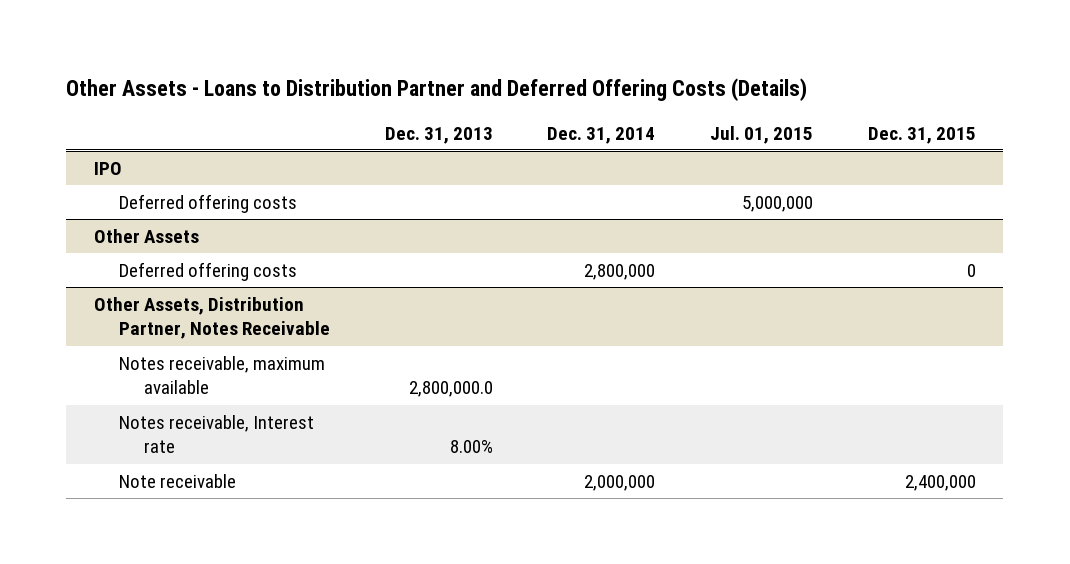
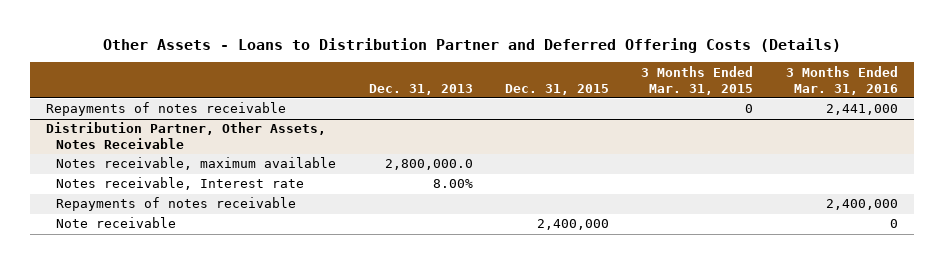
[547,126,656,144] Dec. 31, 2014 -> none
[710,125,814,144] Jul. 01, 2015 -> none
none -> [641,65,754,95] 3 Months Ended Mar. 31, 2015
none -> [785,65,898,95] 3 Months Ended Mar. 31, 2016
[93,162,122,176] IPO -> none
[118,194,297,214] Deferred offering costs -> none
[93,229,199,244] Other Assets -> none
[118,262,297,282] Deferred offering costs -> none
none -> [46,102,287,117] Repayments of notes receivable
[93,297,330,340] Other Assets, Distribution Partner, Notes Receivable -> [46,122,327,150] Distribution Partner, Other Assets, Notes Receivable
none -> [56,197,297,212] Repayments of notes receivable

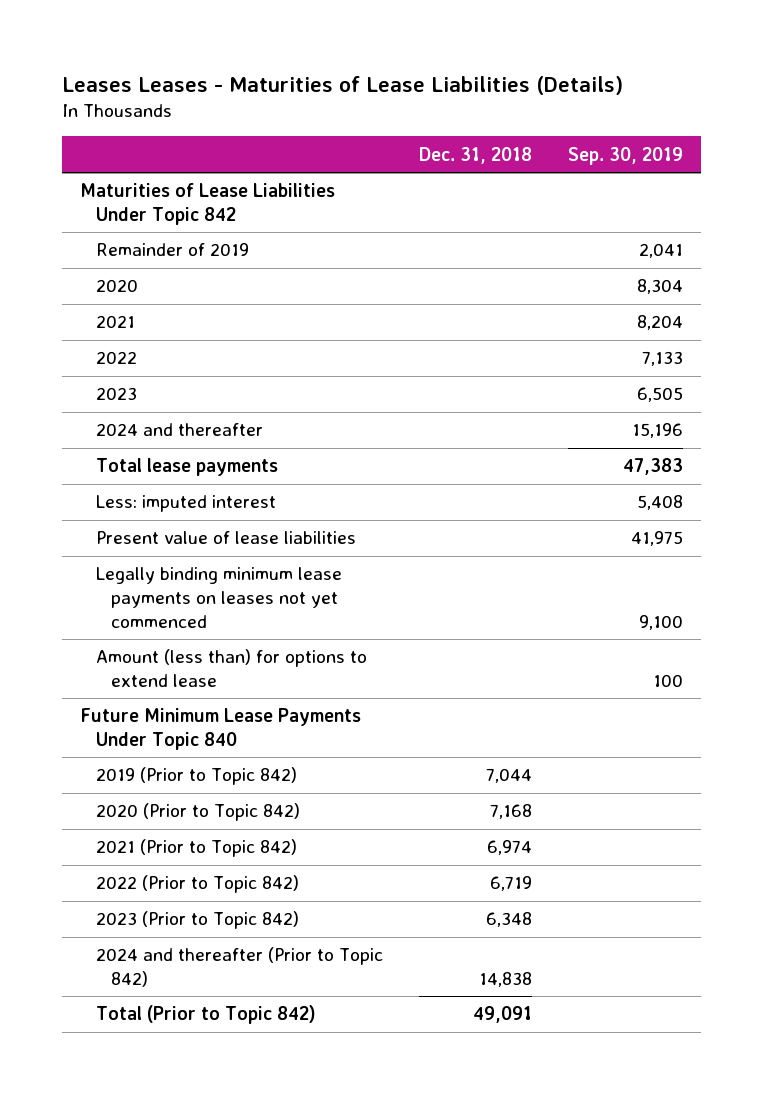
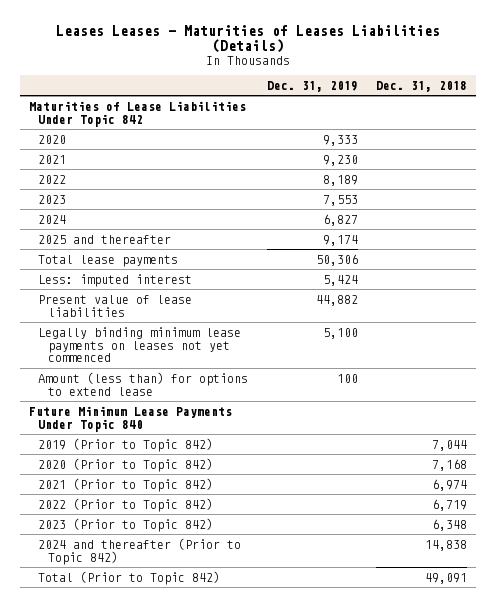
[62,75,624,95] Leases Leases - Maturities of Lease Liabilities (Details) -> [55,24,440,54] Leases Leases - Maturities of Leases Liabilities (Details)
[567,146,683,165] Sep. 30, 2019 -> none
none -> [266,81,358,93] Dec. 31, 2019
[95,243,249,257] Remainder of 2019 -> none
none -> [38,214,67,224] 2024
[95,423,263,437] 2024 and thereafter -> [38,234,172,244] 2025 and thereafter

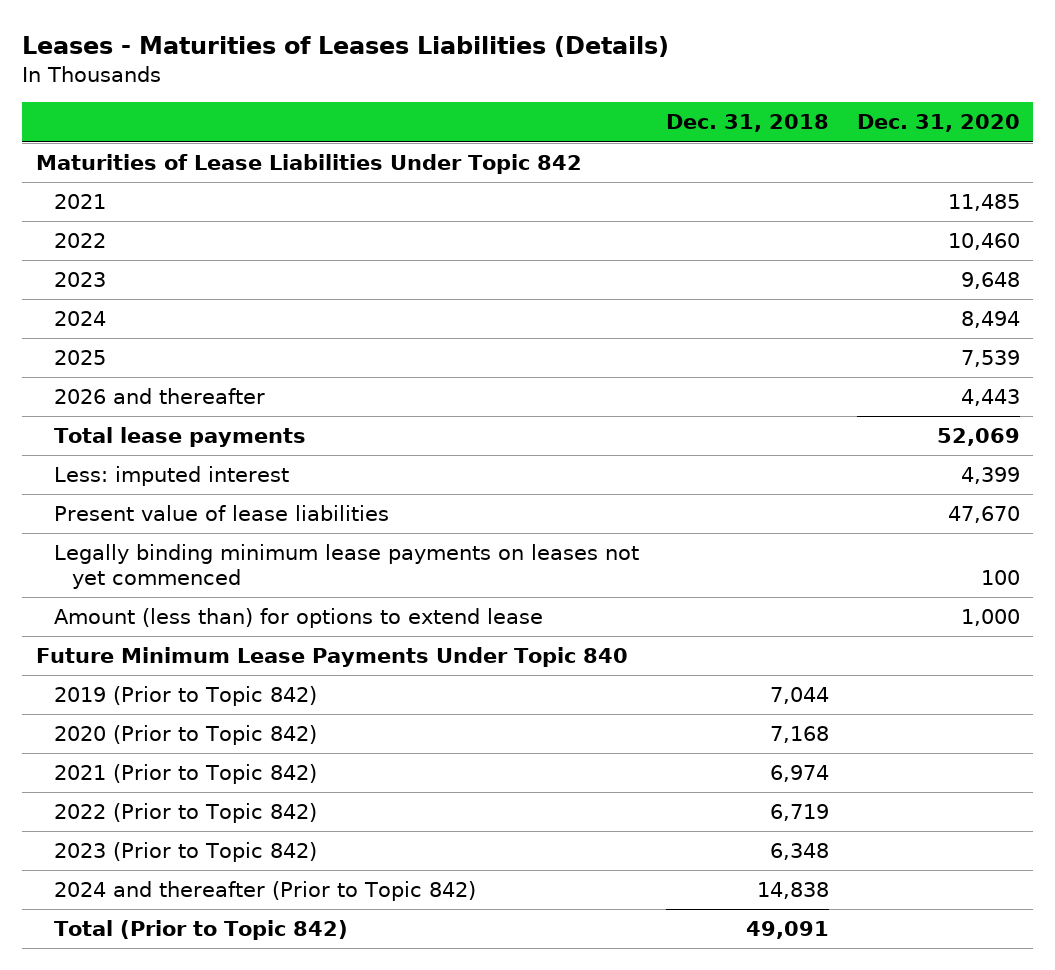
[55,24,440,54] Leases Leases - Maturities of Leases Liabilities (Details) -> [22,36,670,58] Leases - Maturities of Leases Liabilities (Details)
[266,81,358,93] Dec. 31, 2019 -> none
none -> [856,114,1020,133] Dec. 31, 2020
[38,134,67,144] 2020 -> none
none -> [53,350,106,366] 2025
[38,234,172,244] 2025 and thereafter -> [53,388,265,405] 2026 and thereafter

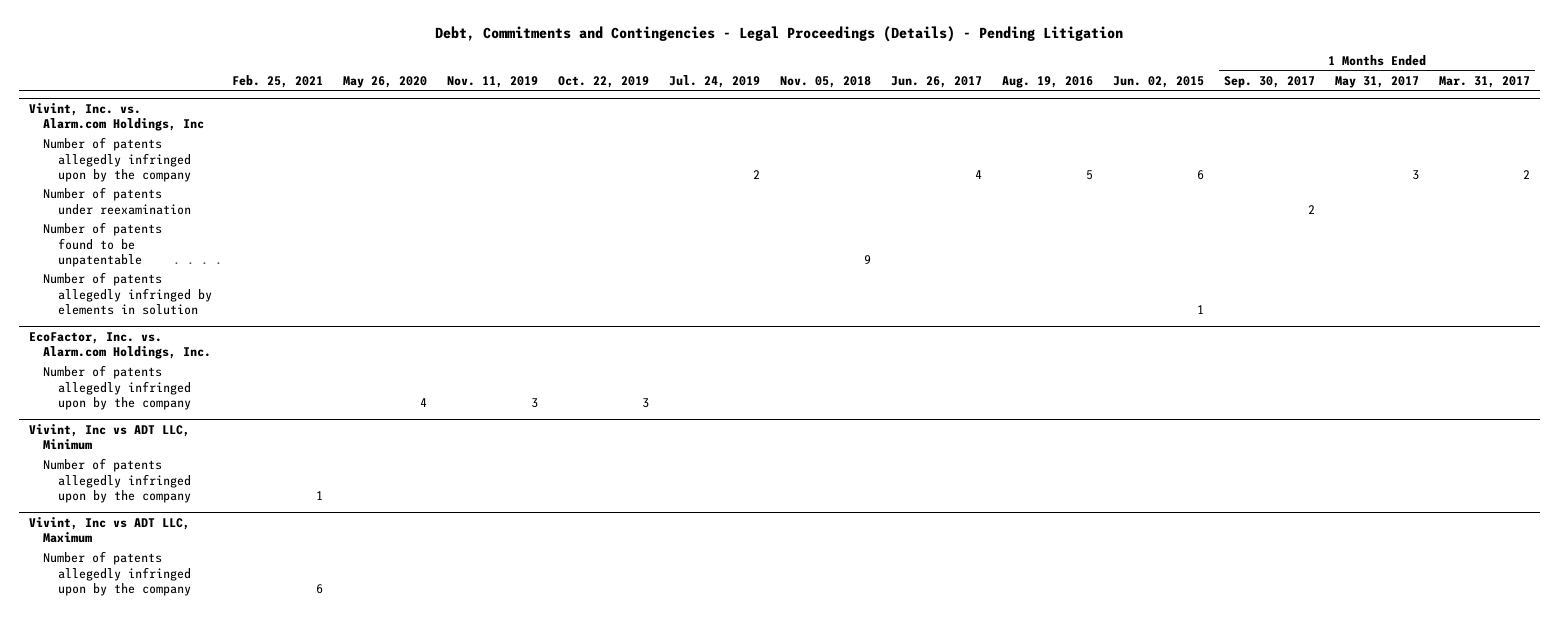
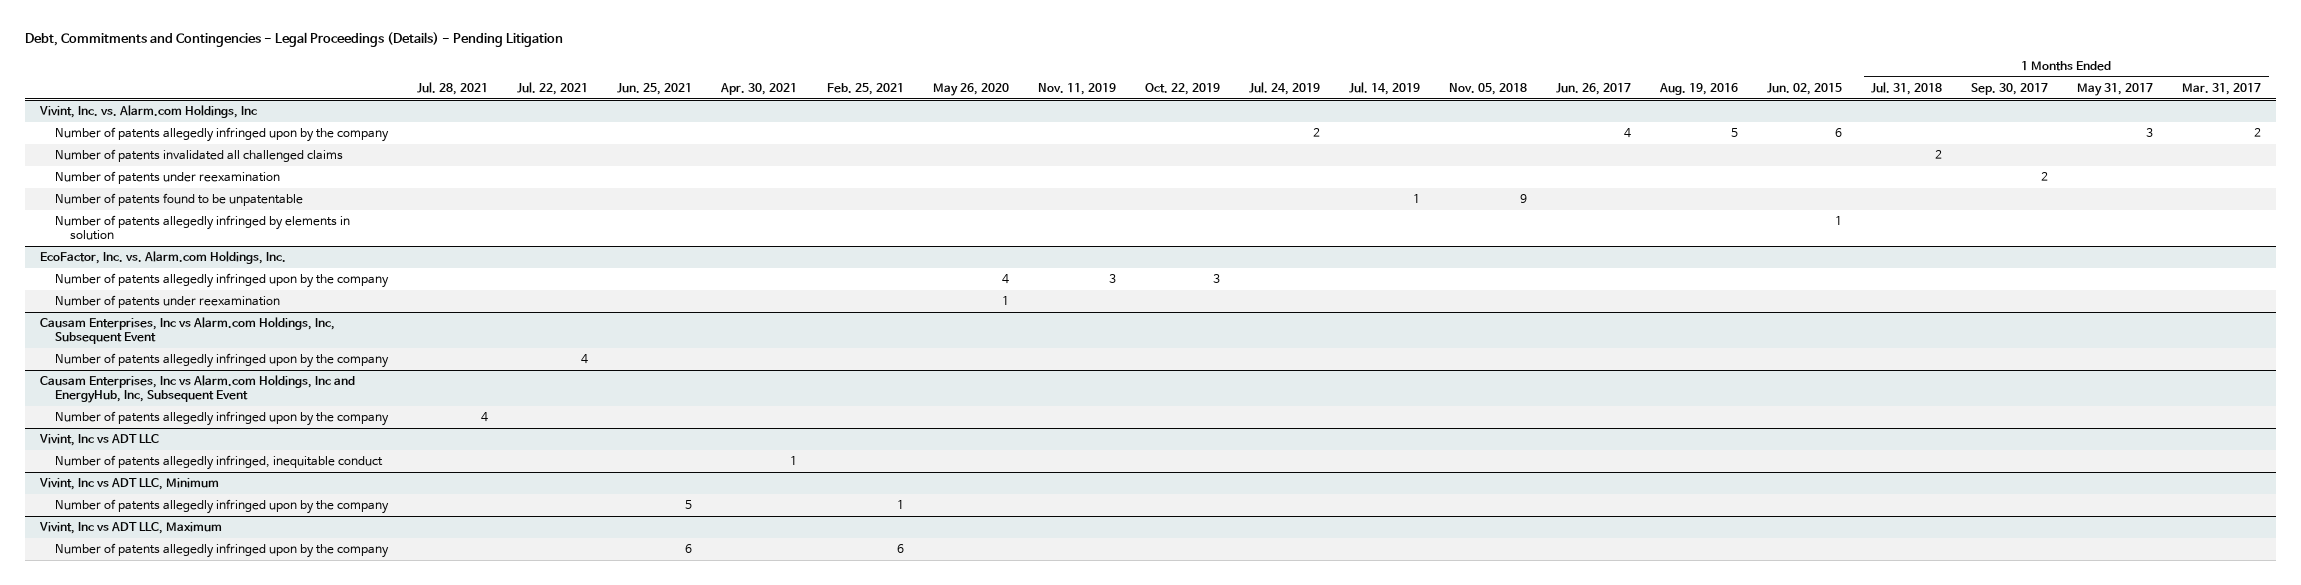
none -> [417,81,489,95] Jul. 28, 2021
none -> [517,81,589,95] Jul. 22, 2021
none -> [617,82,693,95] Jun. 25, 2021
none -> [720,82,798,95] Apr. 30, 2021
none -> [1348,81,1420,95] Jul. 14, 2019
none -> [1871,81,1943,95] Jul. 31, 2018
none -> [55,149,344,163] Number of patents invalidated all challenged claims
none -> [55,295,281,309] Number of patents under reexamination
none -> [39,317,335,345] Causam Enterprises, Inc vs Alarm.com Holdings, Inc, Subsequent Event
none -> [55,353,390,369] Number of patents allegedly infringed upon by the company
none -> [39,375,355,404] Causam Enterprises, Inc vs Alarm.com Holdings, Inc and EnergyHub, Inc, Subsequent Event
none -> [55,411,390,427] Number of patents allegedly infringed upon by the company
none -> [38,434,159,447] Vivint, Inc vs ADT LLC
none -> [55,455,384,471] Number of patents allegedly infringed, inequitable conduct

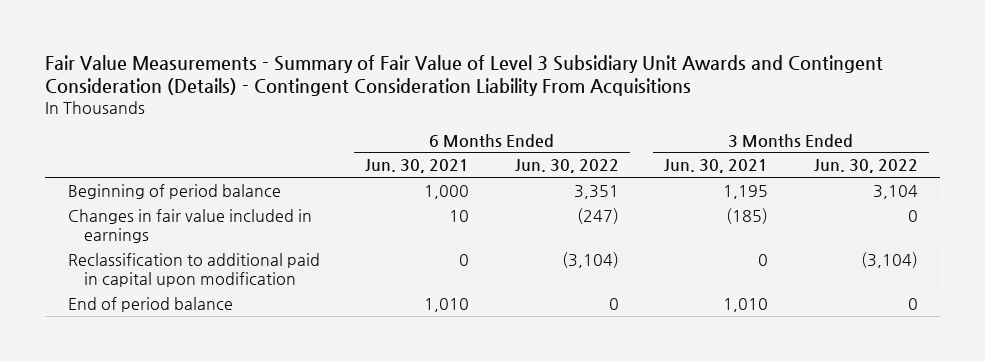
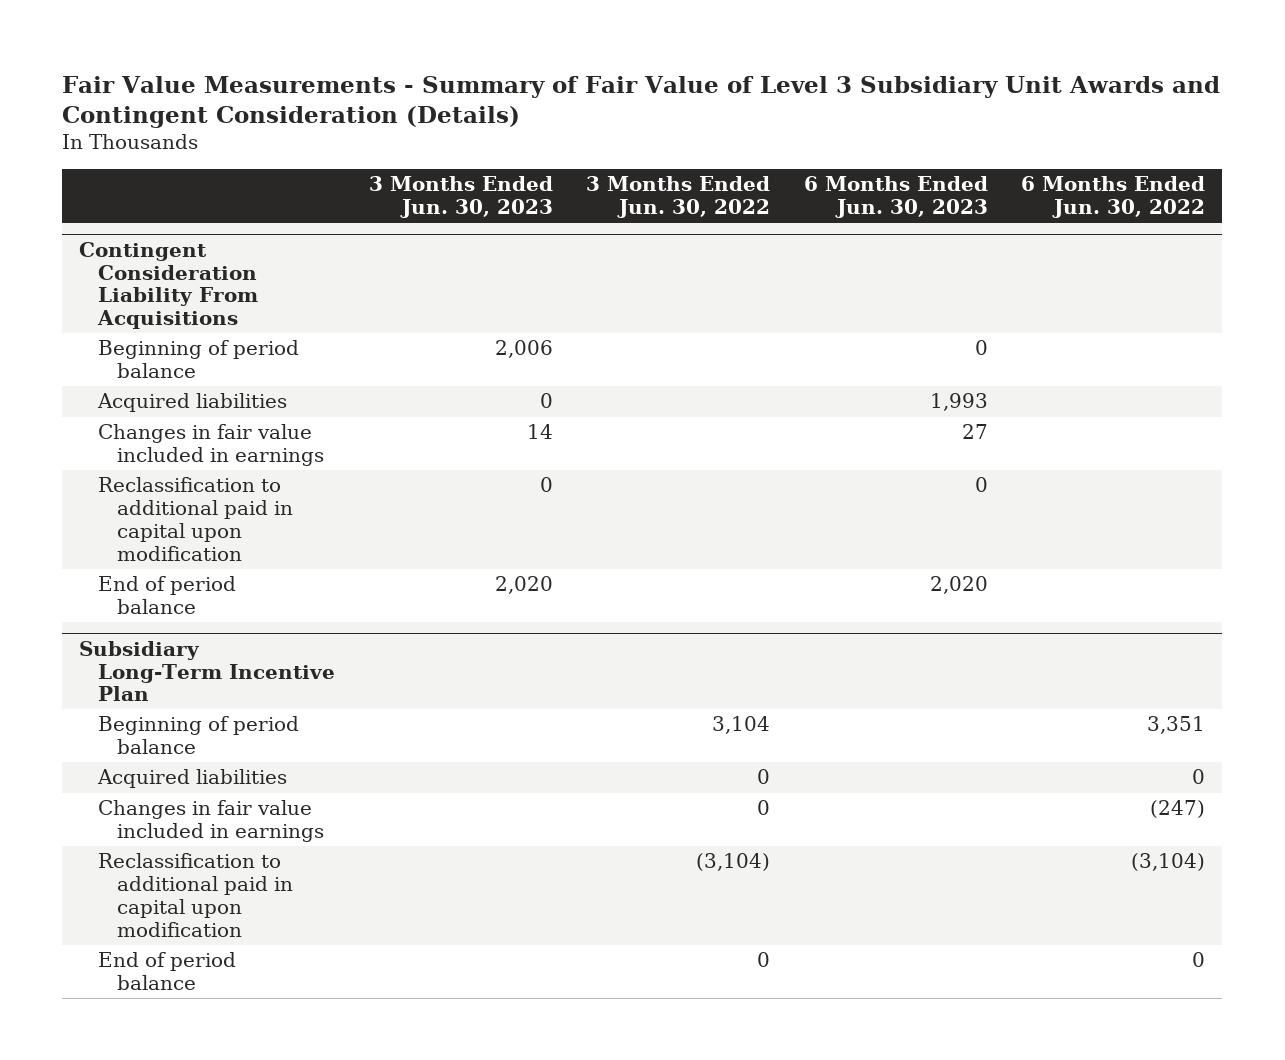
[44,54,883,97] Fair Value Measurements - Summary of Fair Value of Level 3 Subsidiary Unit Awards and Contingent Consideration (Details) - Contingent Consideration Liability From Acquisitions -> [62,75,1221,128] Fair Value Measurements - Summary of Fair Value of Level 3 Subsidiary Unit Awards and Contingent Consideration (Details)
[365,159,470,174] Jun. 30, 2021 -> none
[664,159,769,174] Jun. 30, 2021 -> none
none -> [368,176,553,218] 3 Months Ended Jun. 30, 2023
none -> [803,176,988,218] 6 Months Ended Jun. 30, 2023
none -> [79,241,259,330] Contingent Consideration Liability From Acquisitions
none -> [98,340,300,379] Beginning of period balance
none -> [97,393,288,413] Acquired liabilities
none -> [98,424,325,467] Changes in fair value included in earnings
none -> [98,477,294,561] Reclassification to additional paid in capital upon modification
none -> [98,576,237,615] End of period balance
none -> [79,640,336,702] Subsidiary Long-Term Incentive Plan
none -> [97,769,288,789] Acquired liabilities

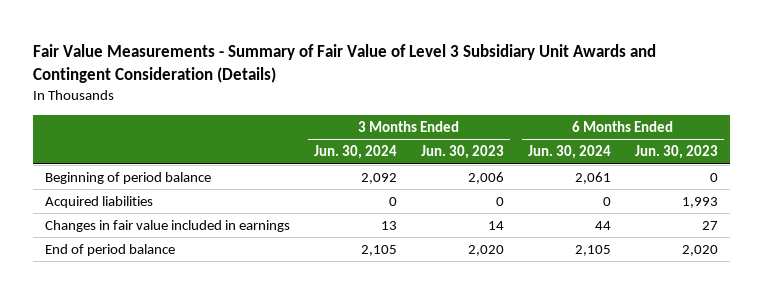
[586,176,771,218] 3 Months Ended Jun. 30, 2022 -> none
[1021,176,1206,218] 6 Months Ended Jun. 30, 2022 -> none
none -> [314,145,398,160] Jun. 30, 2024
none -> [527,145,611,160] Jun. 30, 2024
[79,241,259,330] Contingent Consideration Liability From Acquisitions -> none
[98,477,294,561] Reclassification to additional paid in capital upon modification -> none
[79,640,336,702] Subsidiary Long-Term Incentive Plan -> none
[98,716,300,755] Beginning of period balance -> none
[97,769,288,789] Acquired liabilities -> none
[98,800,325,843] Changes in fair value included in earnings -> none
[98,853,294,937] Reclassification to additional paid in capital upon modification -> none
[98,952,237,991] End of period balance -> none

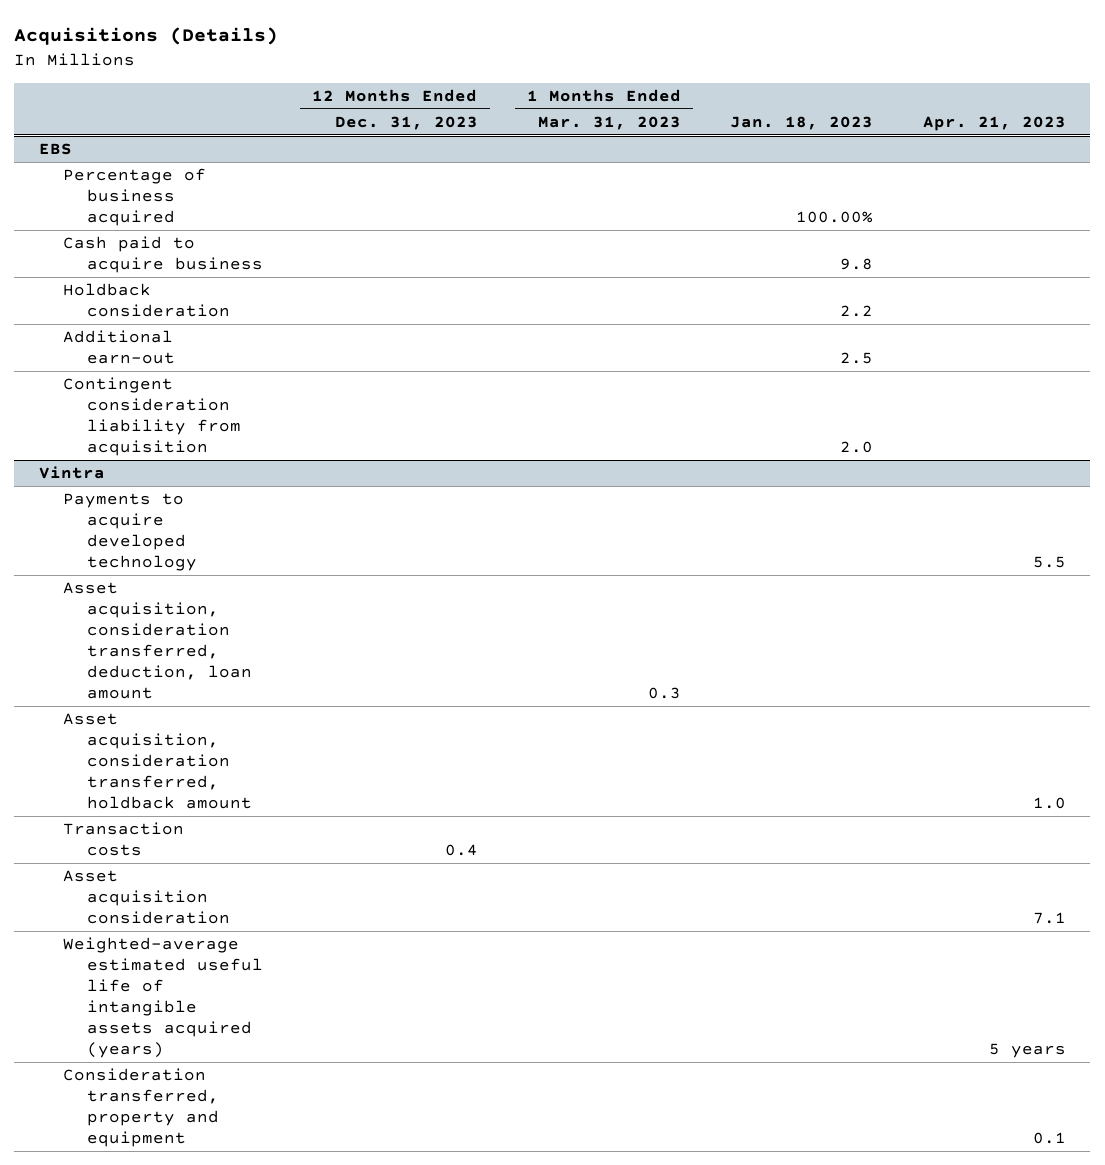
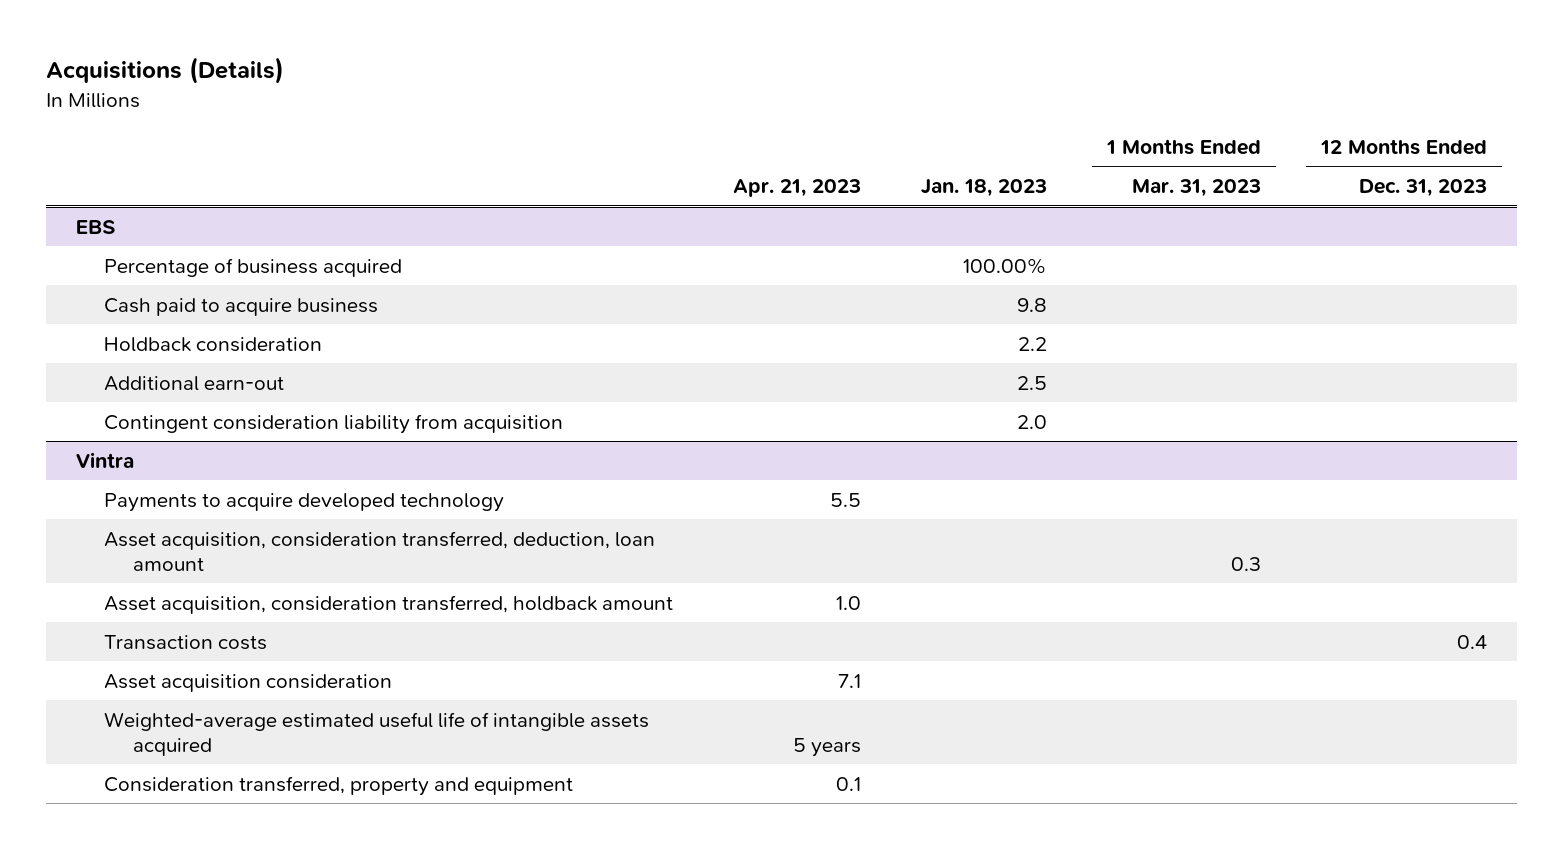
[63,937,264,1058] Weighted-average estimated useful life of intangible assets acquired (years) -> [104,711,650,756] Weighted-average estimated useful life of intangible assets acquired

